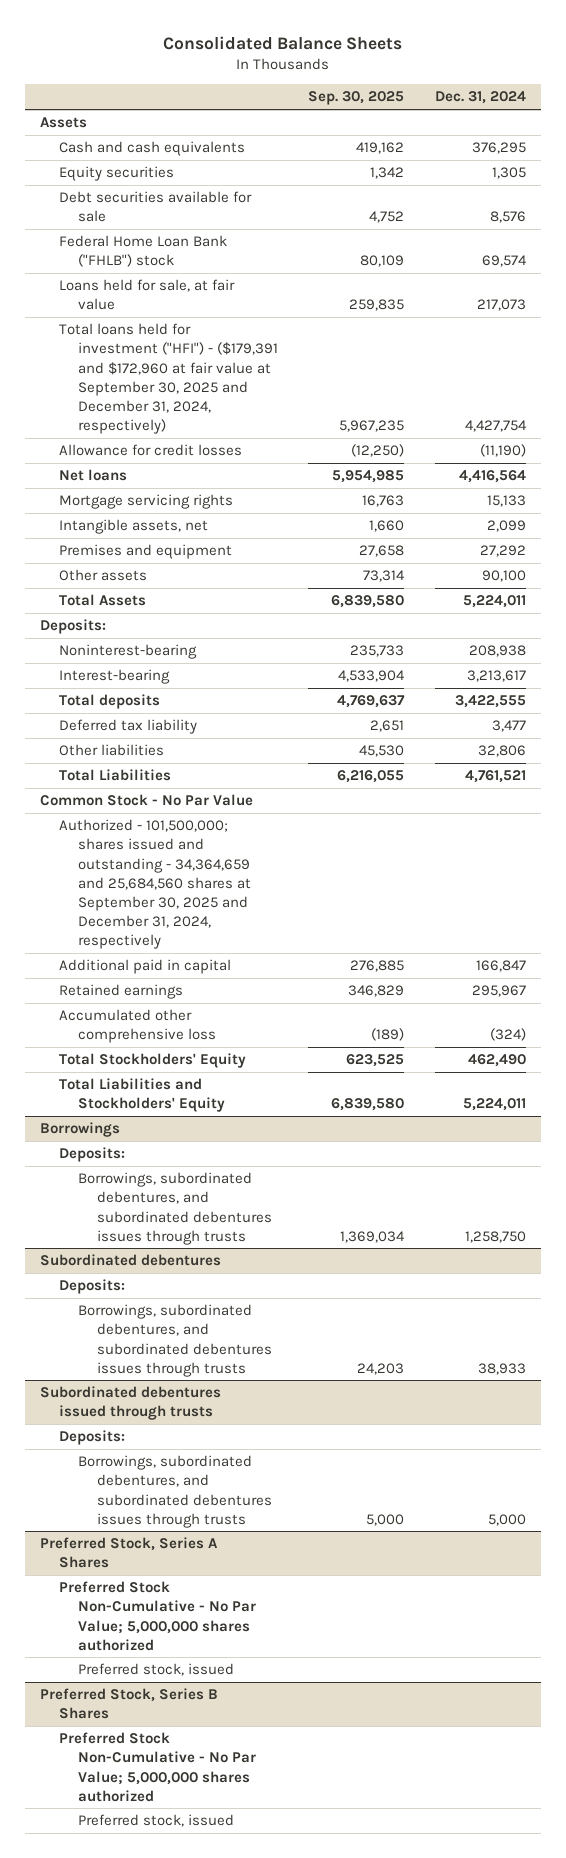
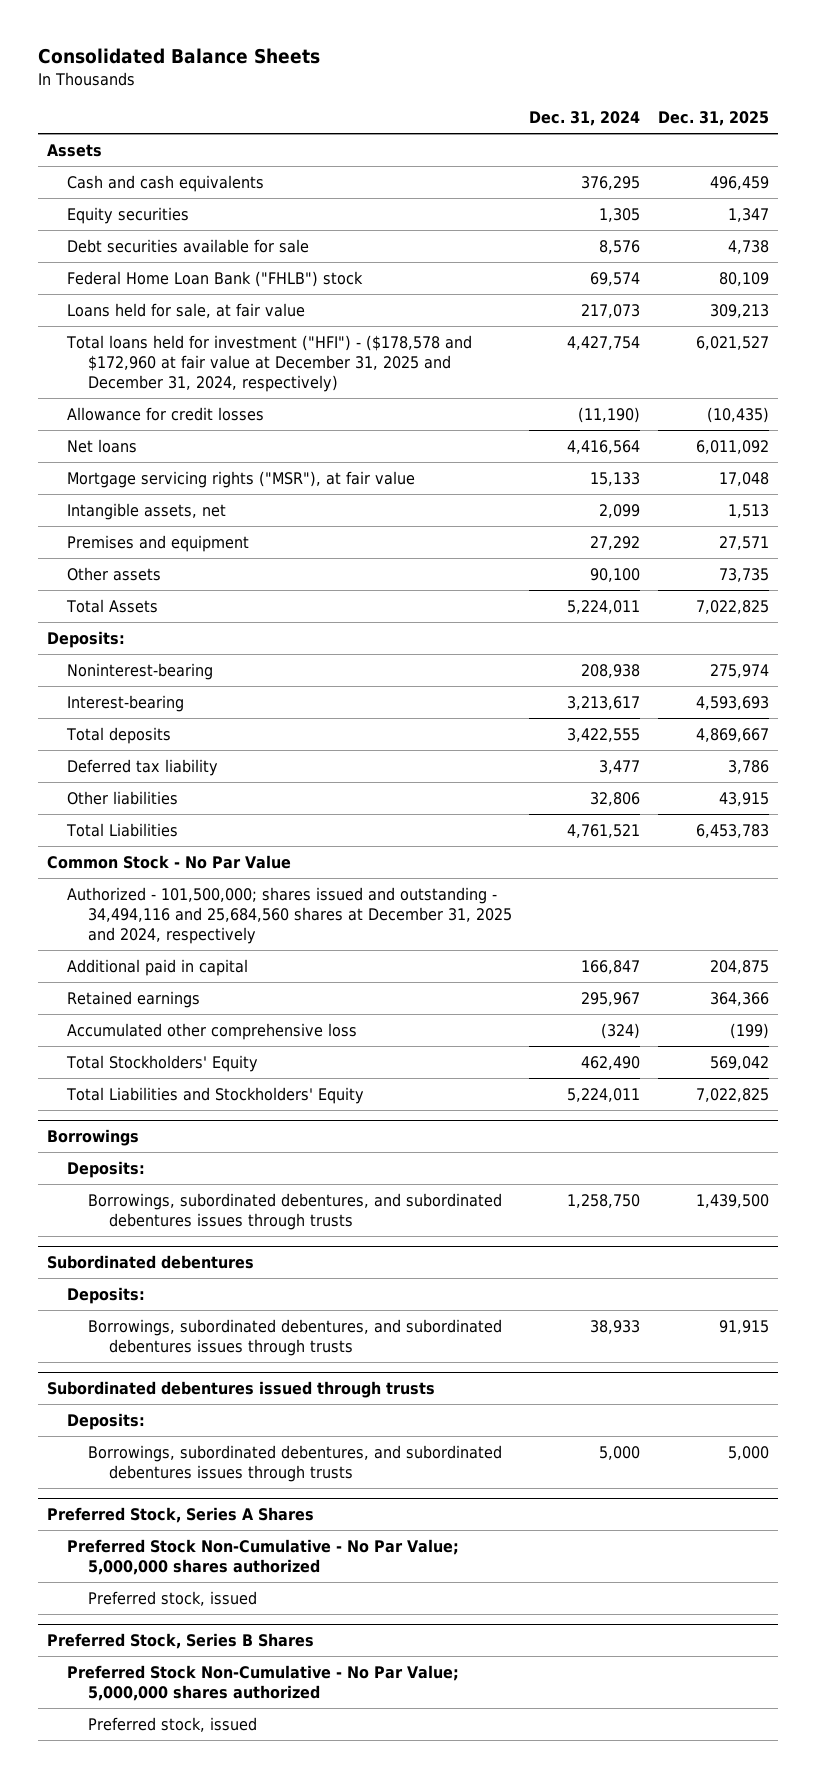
[308,91,405,106] Sep. 30, 2025 -> none
none -> [657,110,769,126] Dec. 31, 2025
[59,323,279,434] Total loans held for investment ("HFI") - ($179,391 and $172,960 at fair value at September 30, 2025 and December 31, 2024, respectively) -> [66,334,473,392] Total loans held for investment ("HFI") - ($178,578 and $172,960 at fair value at December 31, 2025 and December 31, 2024, respectively)
[59,494,234,510] Mortgage servicing rights -> [67,470,416,488] Mortgage servicing rights ("MSR"), at fair value
[59,819,252,949] Authorized - 101,500,000; shares issued and outstanding - 34,364,659 and 25,684,560 shares at September 30, 2025 and December 31, 2024, respectively -> [67,886,512,944] Authorized - 101,500,000; shares issued and outstanding - 34,494,116 and 25,684,560 shares at December 31, 2025 and 2024, respectively

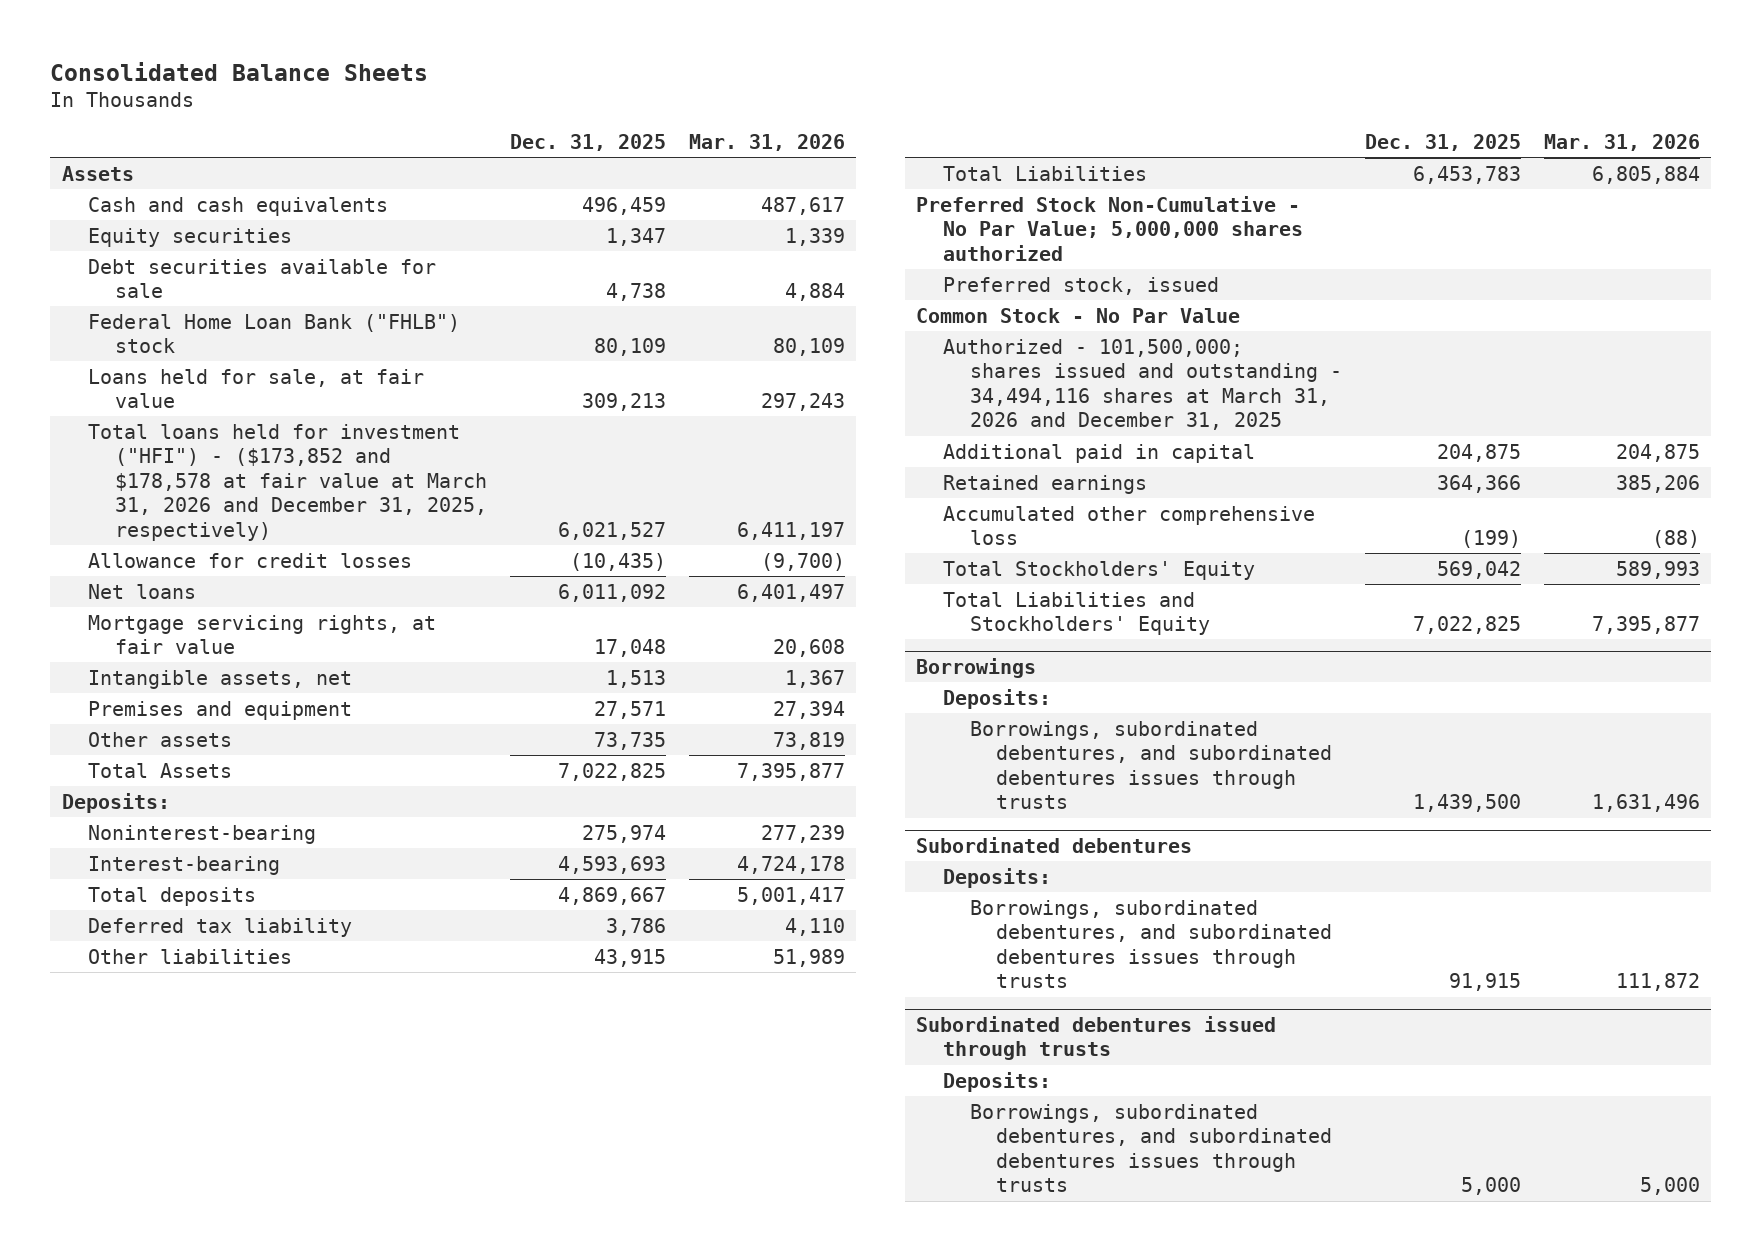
[529,110,641,126] Dec. 31, 2024 -> none
none -> [688,133,845,151] Mar. 31, 2026
[66,334,473,392] Total loans held for investment ("HFI") - ($178,578 and $172,960 at fair value at December 31, 2025 and December 31, 2024, respectively) -> [88,423,488,542] Total loans held for investment ("HFI") - ($173,852 and $178,578 at fair value at March 31, 2026 and December 31, 2025, respectively)
[67,470,416,488] Mortgage servicing rights ("MSR"), at fair value -> [88,614,437,655] Mortgage servicing rights, at fair value
none -> [916,195,1304,261] Preferred Stock Non-Cumulative - No Par Value; 5,000,000 shares authorized
none -> [943,276,1220,295] Preferred stock, issued
[67,886,512,944] Authorized - 101,500,000; shares issued and outstanding - 34,494,116 and 25,684,560 shares at December 31, 2025 and 2024, respectively -> [943,338,1342,431] Authorized - 101,500,000; shares issued and outstanding - 34,494,116 shares at March 31, 2026 and December 31, 2025
[46,1506,314,1523] Preferred Stock, Series A Shares -> none
[67,1538,460,1575] Preferred Stock Non-Cumulative - No Par Value; 5,000,000 shares authorized -> none
[87,1590,257,1606] Preferred stock, issued -> none
[46,1632,314,1649] Preferred Stock, Series B Shares -> none
[67,1664,460,1701] Preferred Stock Non-Cumulative - No Par Value; 5,000,000 shares authorized -> none
[87,1716,257,1732] Preferred stock, issued -> none

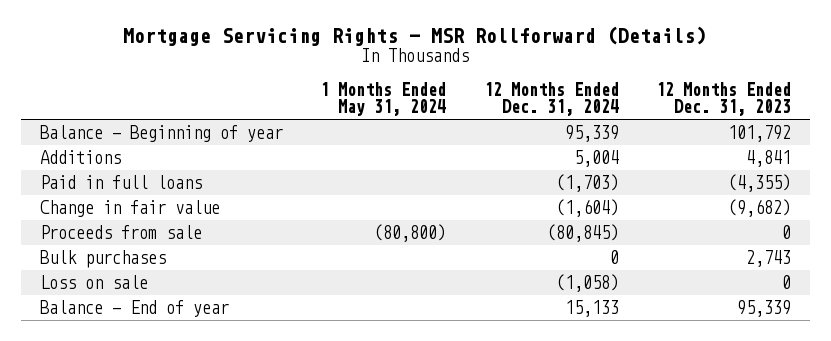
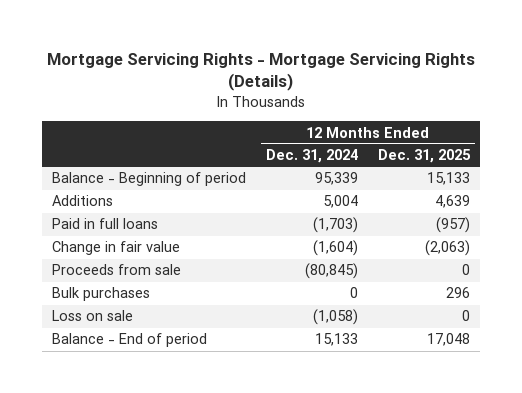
[123,26,707,47] Mortgage Servicing Rights - MSR Rollforward (Details) -> [47,52,476,92] Mortgage Servicing Rights - Mortgage Servicing Rights (Details)
[320,81,447,117] 1 Months Ended May 31, 2024 -> none
[655,81,791,117] 12 Months Ended Dec. 31, 2023 -> none
none -> [378,149,472,164] Dec. 31, 2025
[39,124,283,142] Balance - Beginning of year -> [52,172,247,187] Balance - Beginning of period
[39,299,229,317] Balance - End of year -> [52,333,208,348] Balance - End of period

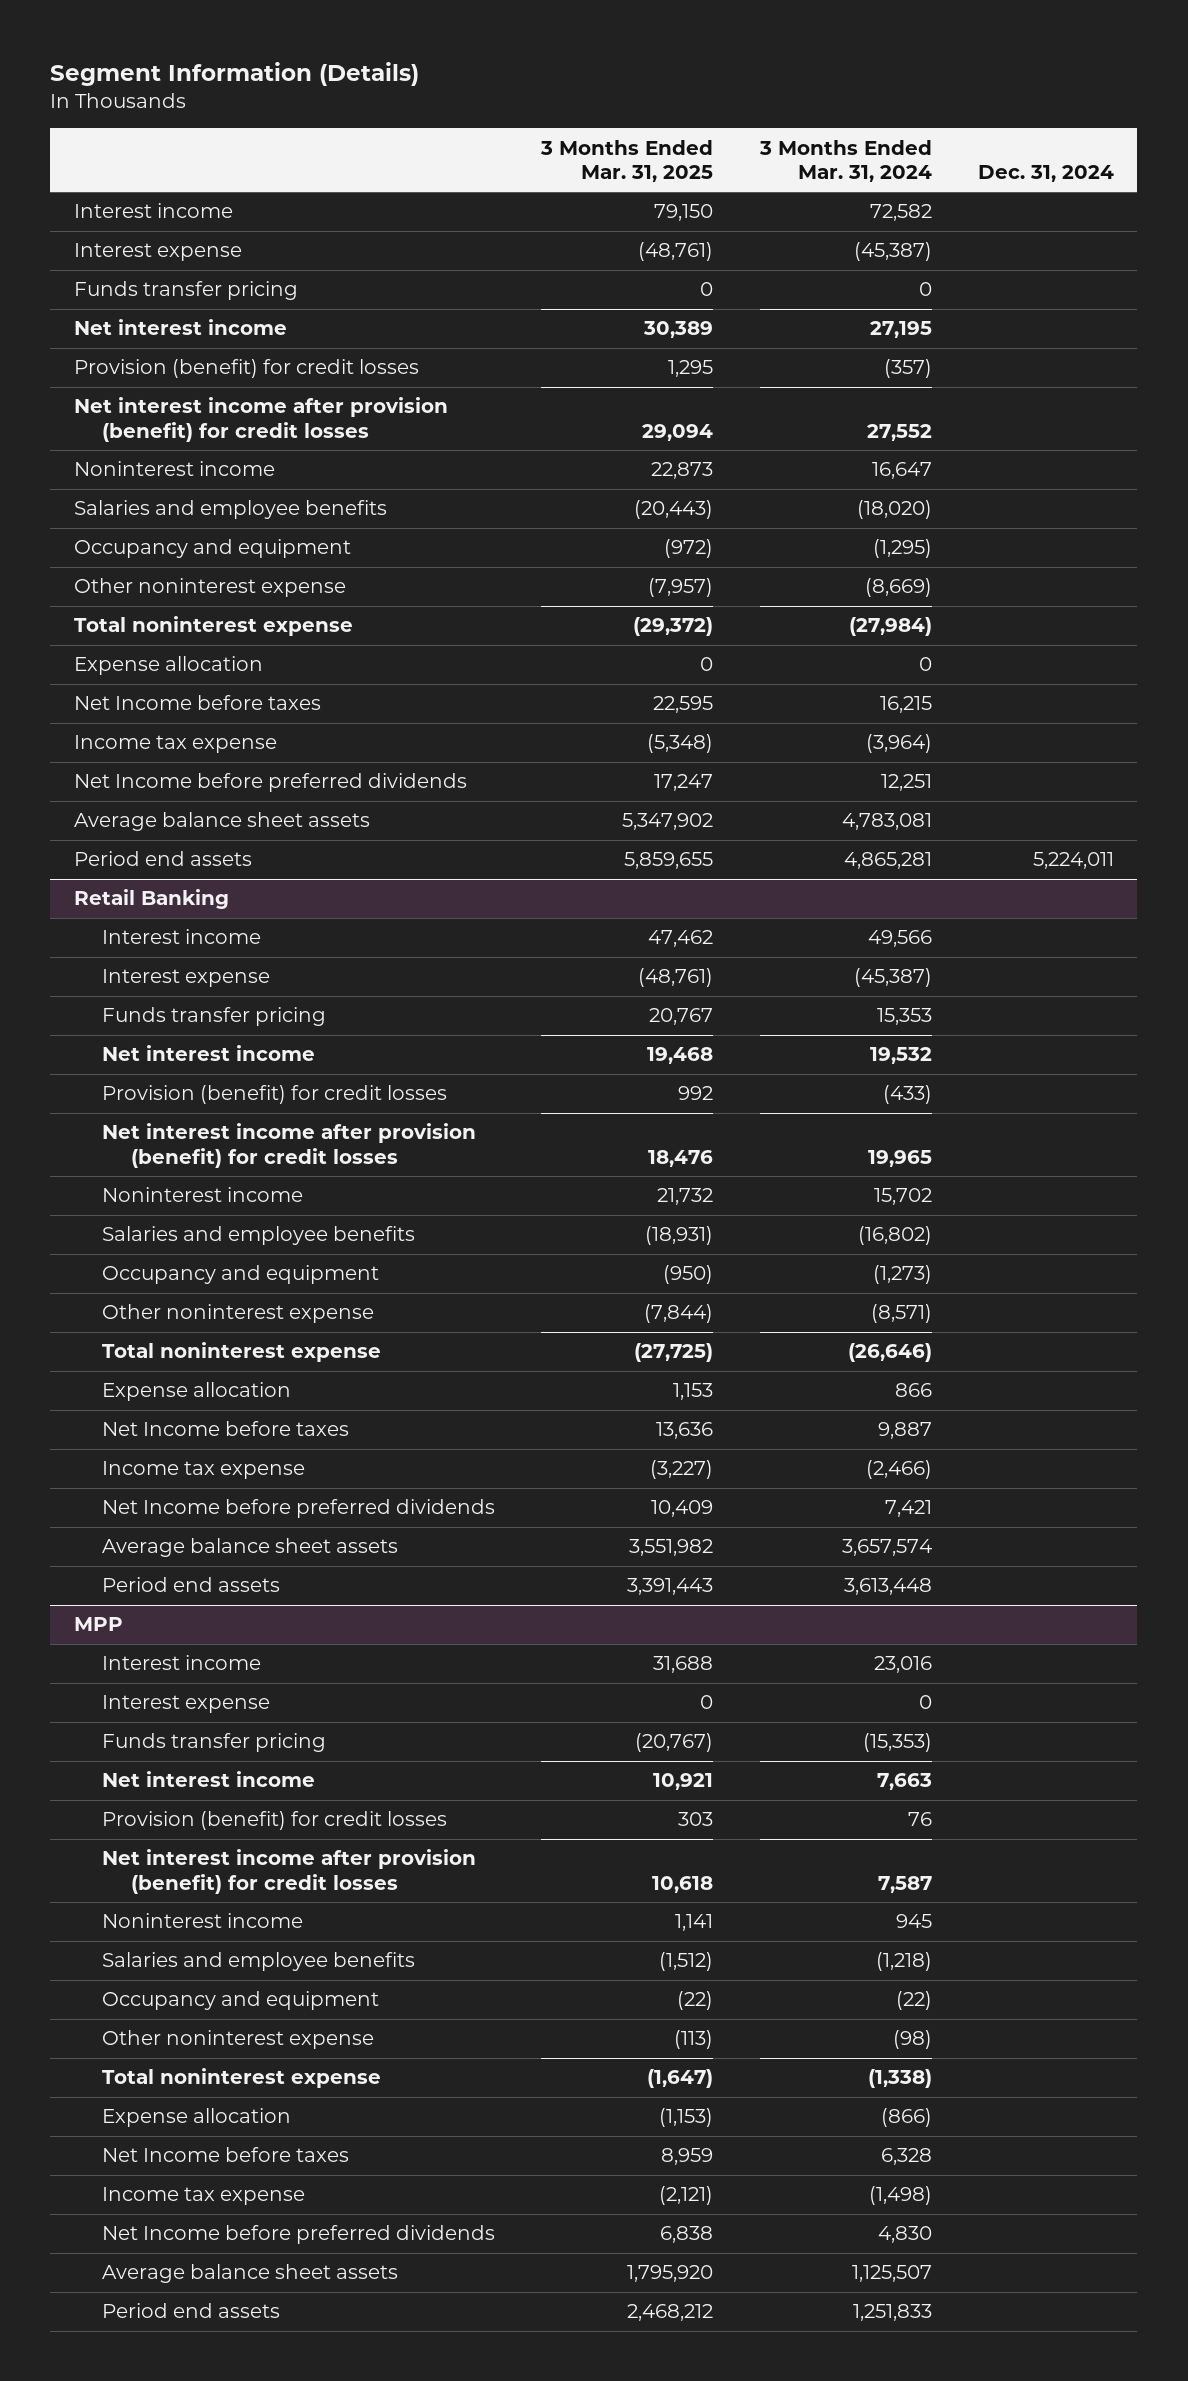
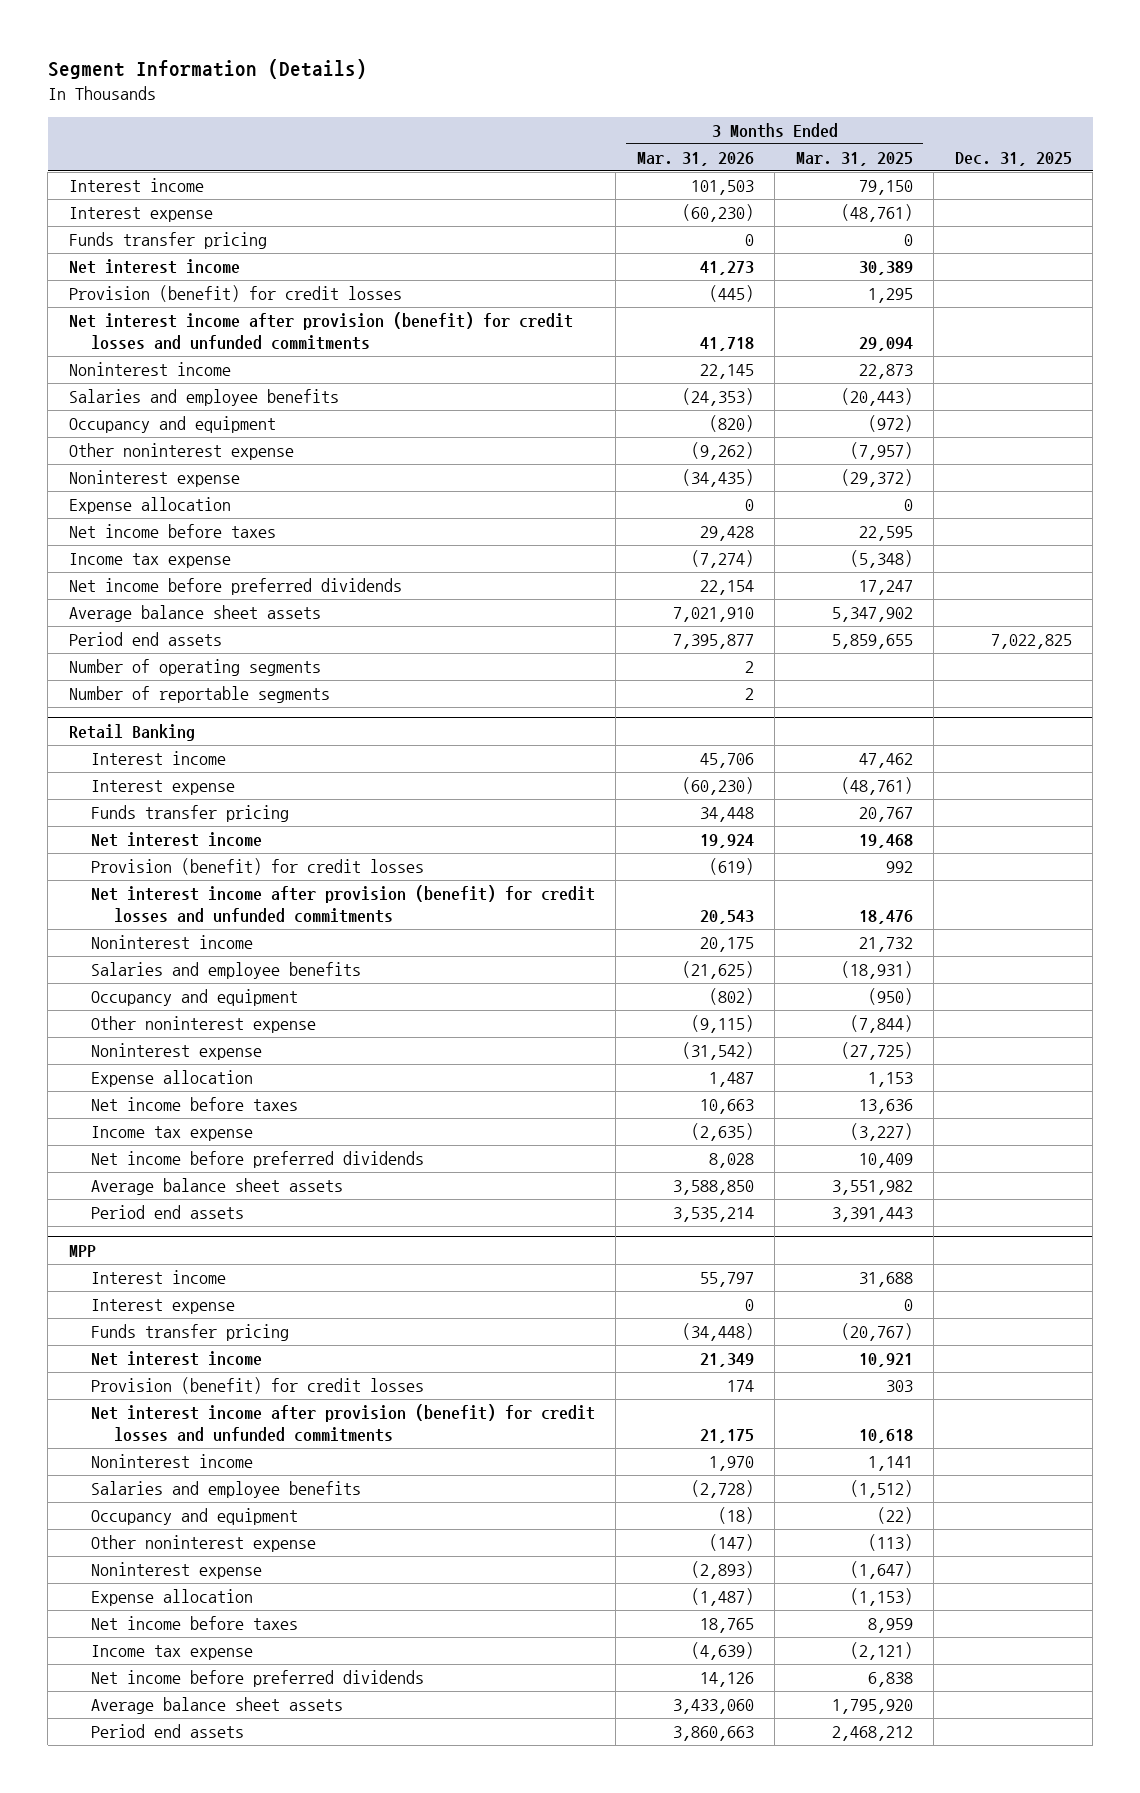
[758,139,932,182] 3 Months Ended Mar. 31, 2024 -> none
[978,164,1115,182] Dec. 31, 2024 -> none
none -> [636,152,754,167] Mar. 31, 2026
none -> [954,152,1072,167] Dec. 31, 2025
[73,397,448,442] Net interest income after provision (benefit) for credit losses -> [68,312,573,351] Net interest income after provision (benefit) for credit losses and unfunded commitments
[73,616,353,637] Total noninterest expense -> [68,470,240,488] Noninterest expense
[73,695,321,711] Net Income before taxes -> [68,524,276,539] Net income before taxes
[73,773,467,793] Net Income before preferred dividends -> [68,578,402,596] Net income before preferred dividends
none -> [68,659,321,677] Number of operating segments
none -> [68,686,330,704] Number of reportable segments
[102,1123,477,1168] Net interest income after provision (benefit) for credit losses -> [91,885,596,924] Net interest income after provision (benefit) for credit losses and unfunded commitments
[102,1342,382,1363] Total noninterest expense -> [91,1043,263,1061] Noninterest expense
[102,1421,350,1437] Net Income before taxes -> [91,1097,299,1112] Net income before taxes
[102,1499,496,1519] Net Income before preferred dividends -> [91,1151,425,1169] Net income before preferred dividends
[102,1849,477,1894] Net interest income after provision (benefit) for credit losses -> [91,1404,596,1443] Net interest income after provision (benefit) for credit losses and unfunded commitments
[102,2068,382,2089] Total noninterest expense -> [91,1562,263,1580] Noninterest expense
[102,2147,350,2163] Net Income before taxes -> [91,1616,299,1631] Net income before taxes
[102,2225,496,2245] Net Income before preferred dividends -> [91,1670,425,1688] Net income before preferred dividends

